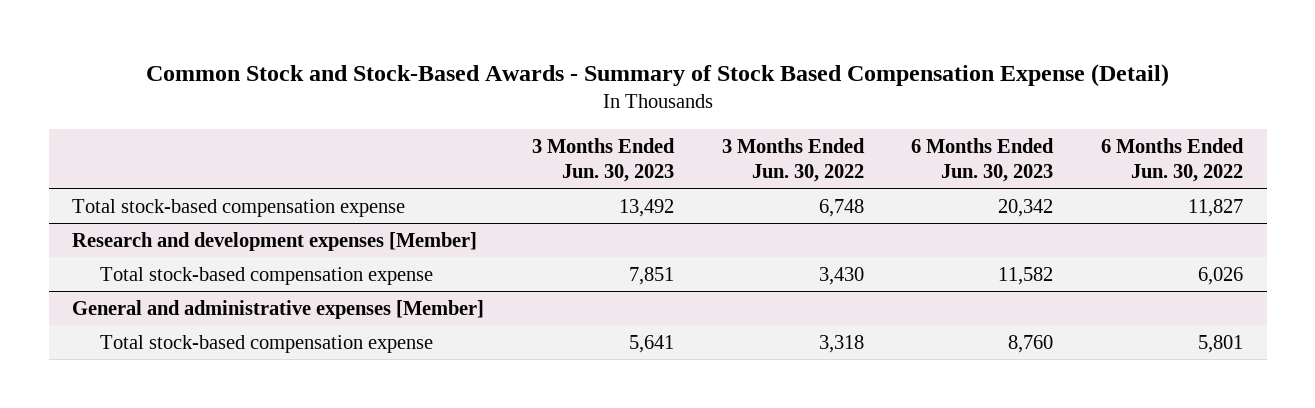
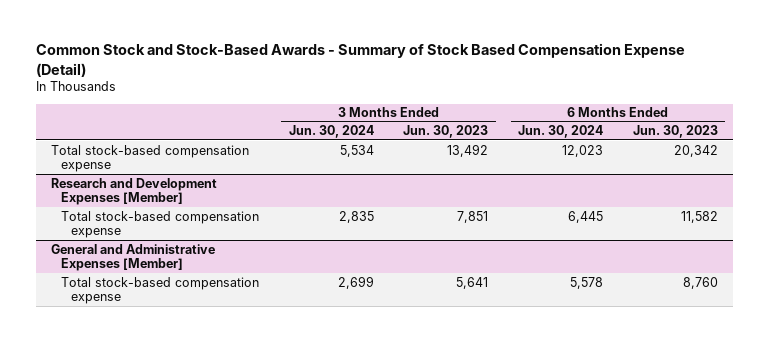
[721,137,865,183] 3 Months Ended Jun. 30, 2022 -> none
[1101,137,1245,183] 6 Months Ended Jun. 30, 2022 -> none
none -> [288,125,374,139] Jun. 30, 2024
none -> [518,125,604,139] Jun. 30, 2024
[72,231,478,251] Research and development expenses [Member] -> [50,177,217,206] Research and Development Expenses [Member]
[72,299,485,319] General and administrative expenses [Member] -> [50,243,215,272] General and Administrative Expenses [Member]

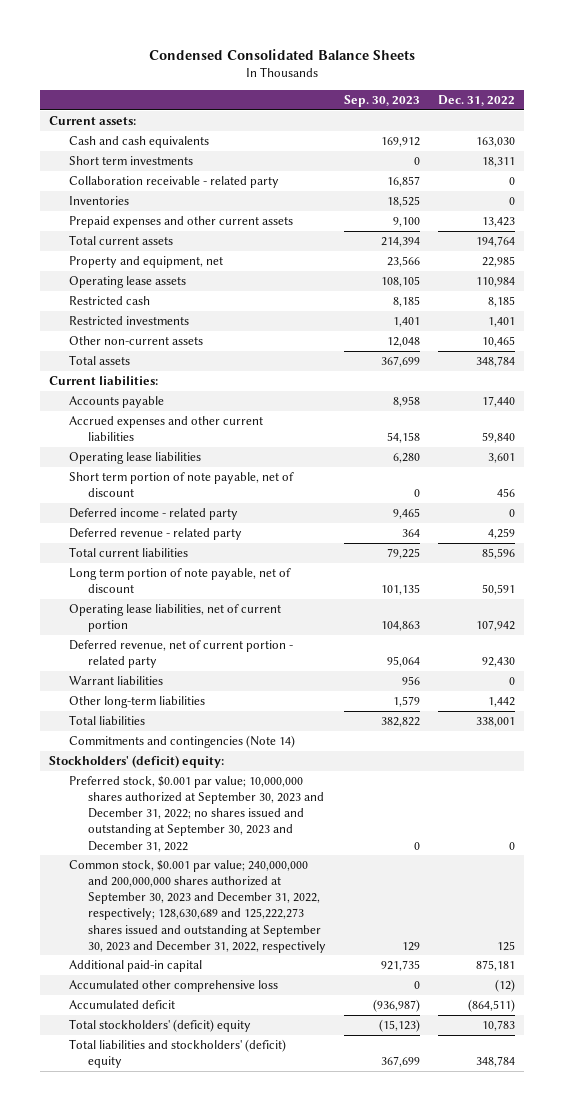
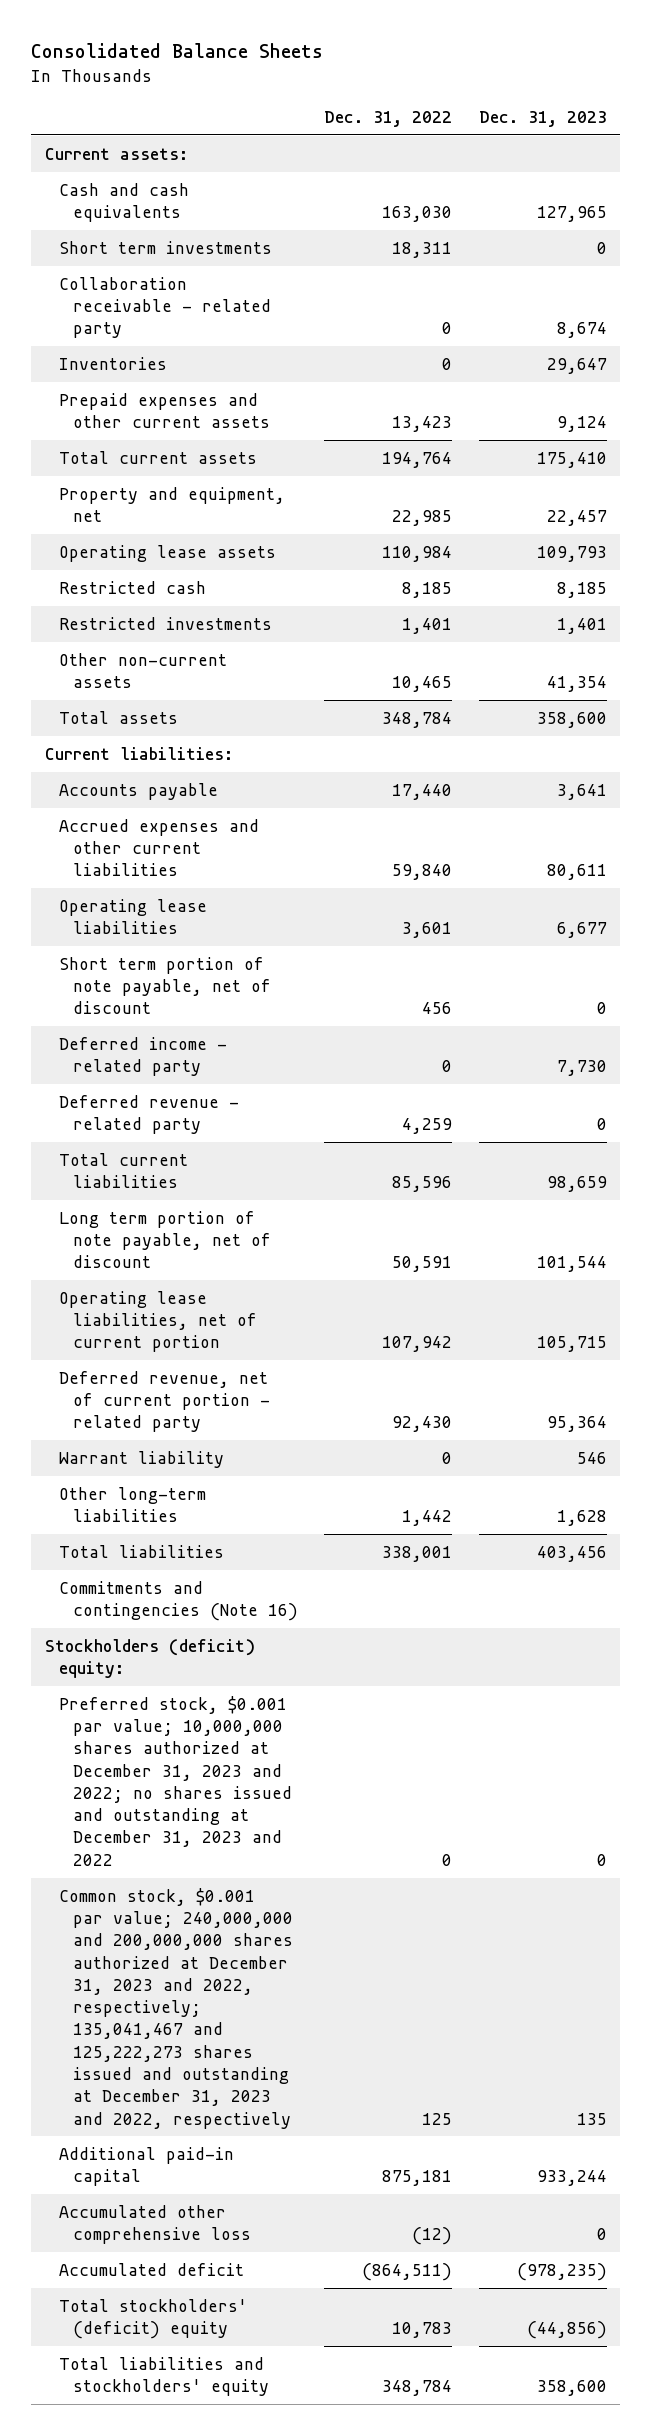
[149,49,416,61] Condensed Consolidated Balance Sheets -> [31,43,324,59] Consolidated Balance Sheets
[344,95,421,108] Sep. 30, 2023 -> none
none -> [478,110,607,127] Dec. 31, 2023
[68,675,163,685] Warrant liabilities -> [58,1450,224,1468] Warrant liability
[68,734,295,748] Commitments and contingencies (Note 14) -> [58,1580,298,1622] Commitments and contingencies (Note 16)
[49,754,225,768] Stockholders' (deficit) equity: -> [44,1638,255,1679] Stockholders (deficit) equity:
[68,775,324,852] Preferred stock, $0.001 par value; 10,000,000 shares authorized at September 30, 2023 and December 31, 2022; no shares issued and outstanding at September 30, 2023 and December 31, 2022 -> [58,1695,292,1866] Preferred stock, $0.001 par value; 10,000,000 shares authorized at December 31, 2023 and 2022; no shares issued and outstanding at December 31, 2023 and 2022
[68,859,326,953] Common stock, $0.001 par value; 240,000,000 and 200,000,000 shares authorized at September 30, 2023 and December 31, 2022, respectively; 128,630,689 and 125,222,273 shares issued and outstanding at September 30, 2023 and December 31, 2022, respectively -> [58,1887,293,2129] Common stock, $0.001 par value; 240,000,000 and 200,000,000 shares authorized at December 31, 2023 and 2022, respectively; 135,041,467 and 125,222,273 shares issued and outstanding at December 31, 2023 and 2022, respectively
[68,1038,286,1069] Total liabilities and stockholders' (deficit) equity -> [58,2356,269,2397] Total liabilities and stockholders' equity

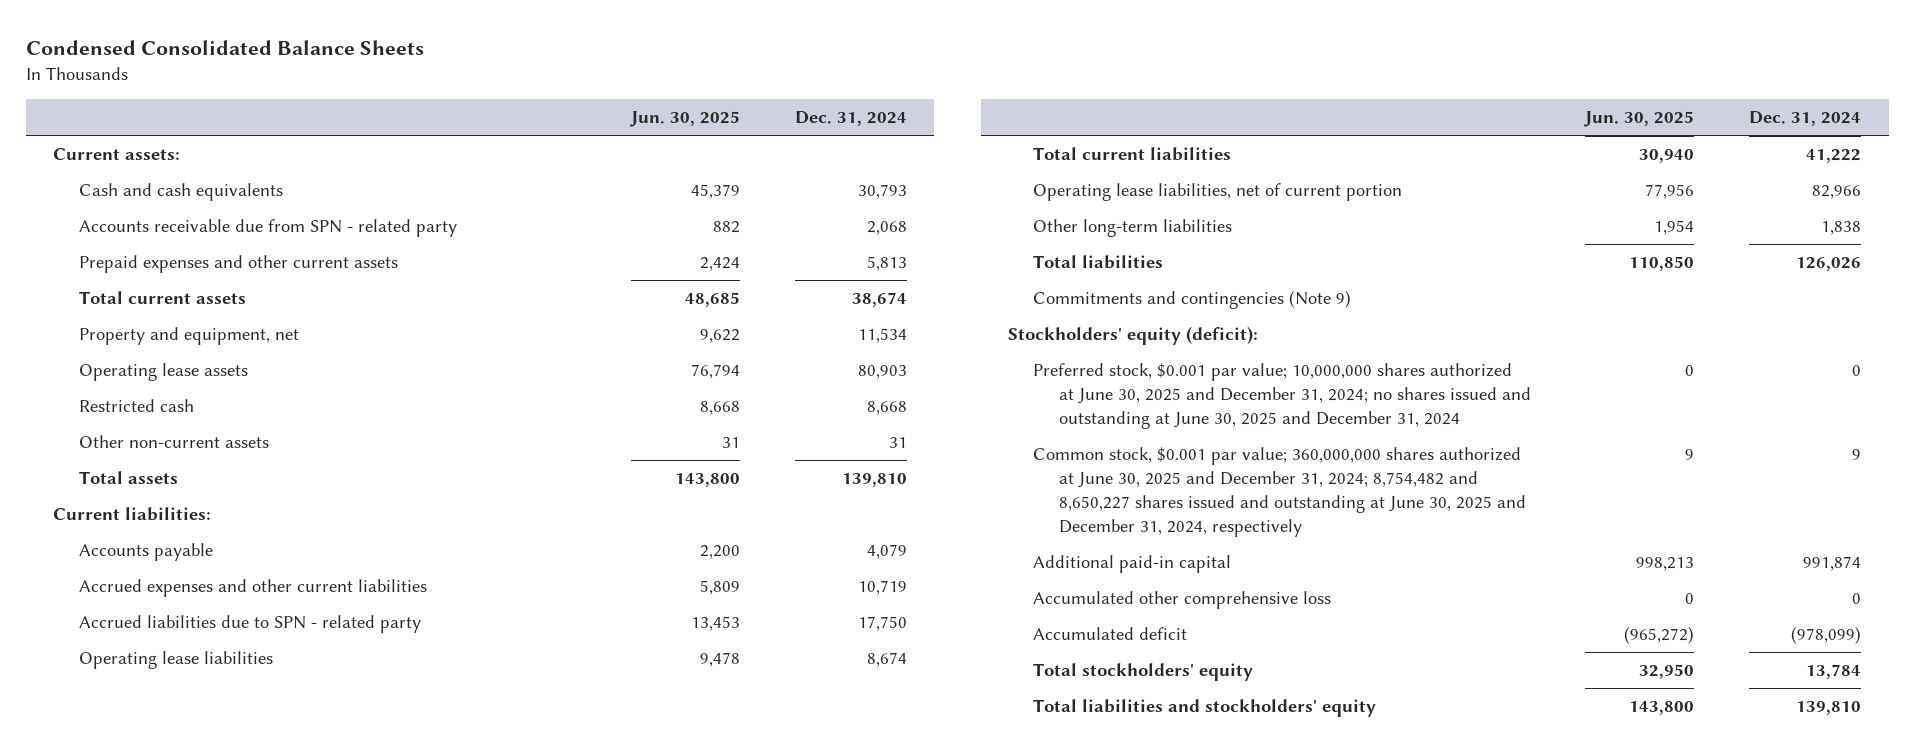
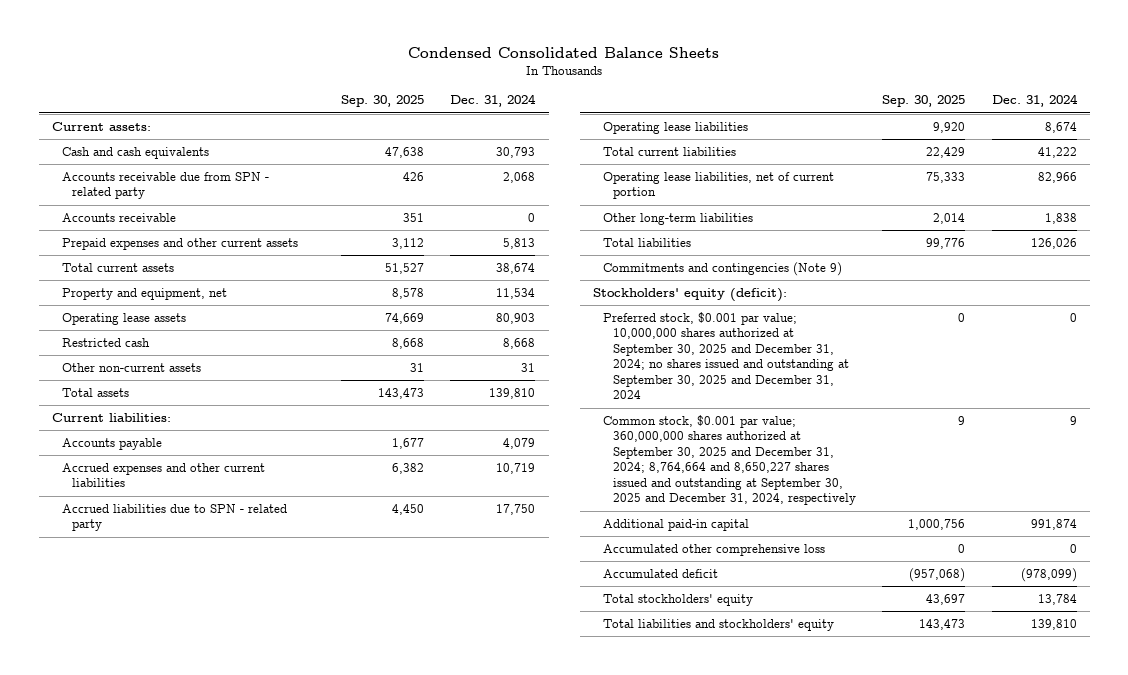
[629,110,740,127] Jun. 30, 2025 -> none
none -> [341,95,425,108] Sep. 30, 2025
none -> [61,212,176,222] Accounts receivable
[1033,363,1531,429] Preferred stock, $0.001 par value; 10,000,000 shares authorized at June 30, 2025 and December 31, 2024; no shares issued and outstanding at June 30, 2025 and December 31, 2024 -> [602,311,849,400] Preferred stock, $0.001 par value; 10,000,000 shares authorized at September 30, 2025 and December 31, 2024; no shares issued and outstanding at September 30, 2025 and December 31, 2024
[1033,447,1526,537] Common stock, $0.001 par value; 360,000,000 shares authorized at June 30, 2025 and December 31, 2024; 8,754,482 and 8,650,227 shares issued and outstanding at June 30, 2025 and December 31, 2024, respectively -> [602,414,856,506] Common stock, $0.001 par value; 360,000,000 shares authorized at September 30, 2025 and December 31, 2024; 8,764,664 and 8,650,227 shares issued and outstanding at September 30, 2025 and December 31, 2024, respectively

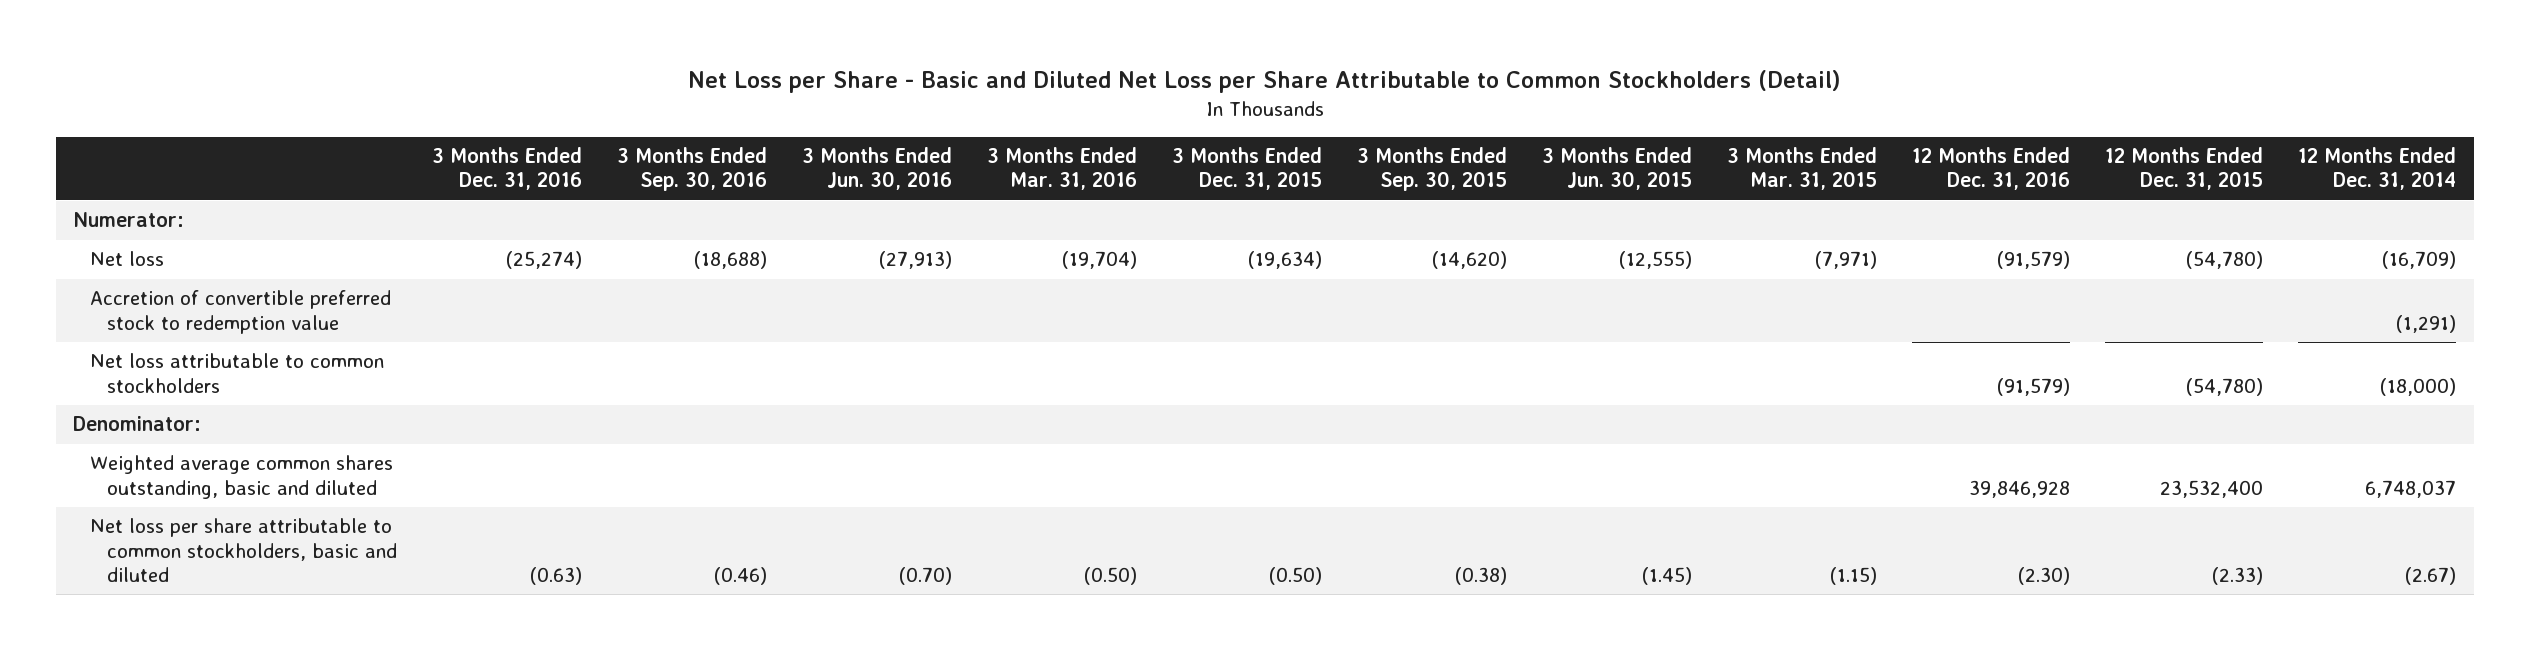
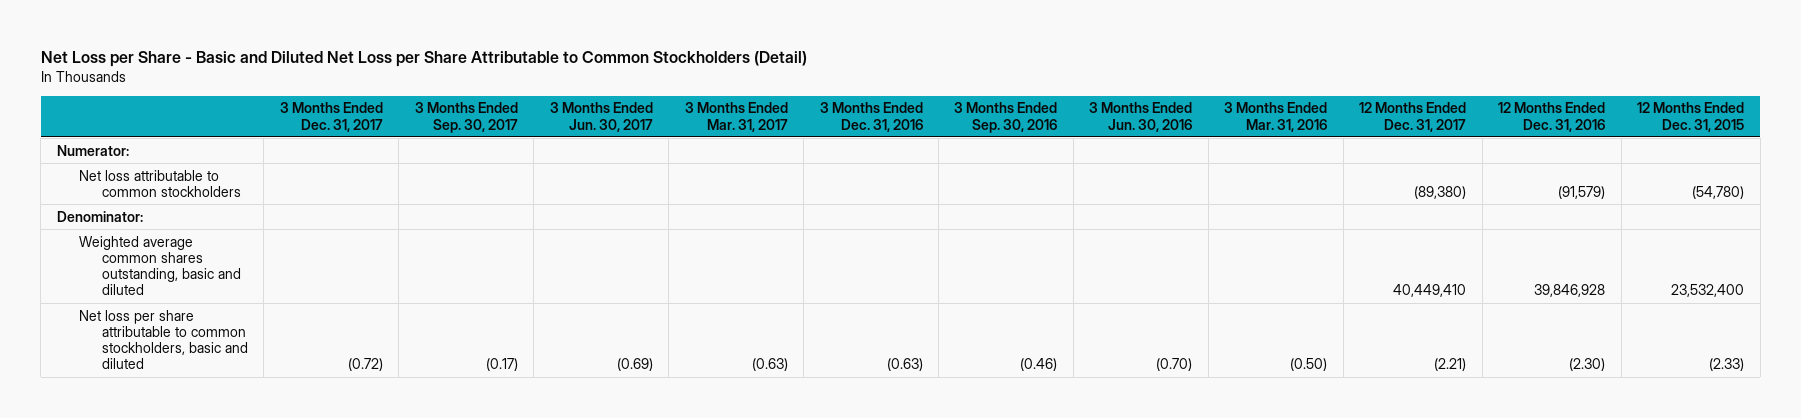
[1171,147,1322,191] 3 Months Ended Dec. 31, 2015 -> none
[1357,147,1508,192] 3 Months Ended Sep. 30, 2015 -> none
[1542,147,1693,191] 3 Months Ended Jun. 30, 2015 -> none
[1727,147,1878,191] 3 Months Ended Mar. 31, 2015 -> none
[2298,147,2457,191] 12 Months Ended Dec. 31, 2014 -> none
none -> [279,102,383,132] 3 Months Ended Dec. 31, 2017
none -> [414,102,518,133] 3 Months Ended Sep. 30, 2017
none -> [549,102,653,132] 3 Months Ended Jun. 30, 2017
none -> [684,102,788,132] 3 Months Ended Mar. 31, 2017
none -> [1359,102,1467,132] 12 Months Ended Dec. 31, 2017
[89,251,164,267] Net loss -> none
[89,290,391,334] Accretion of convertible preferred stock to redemption value -> none

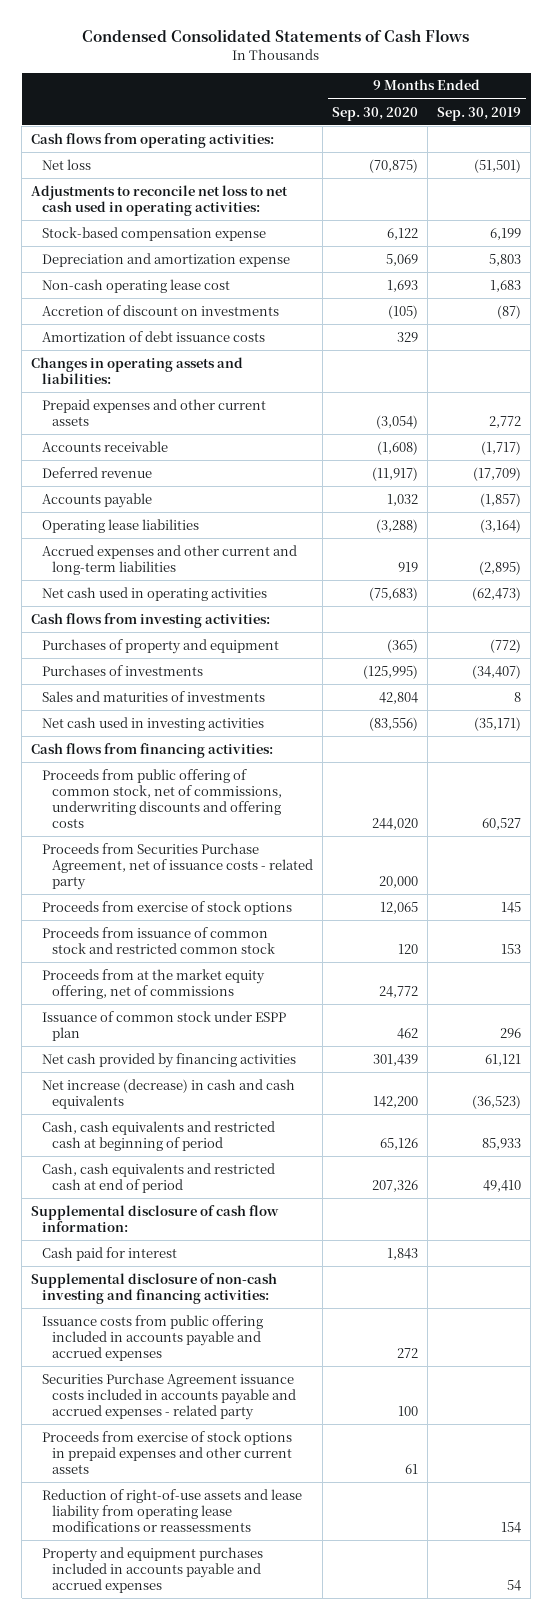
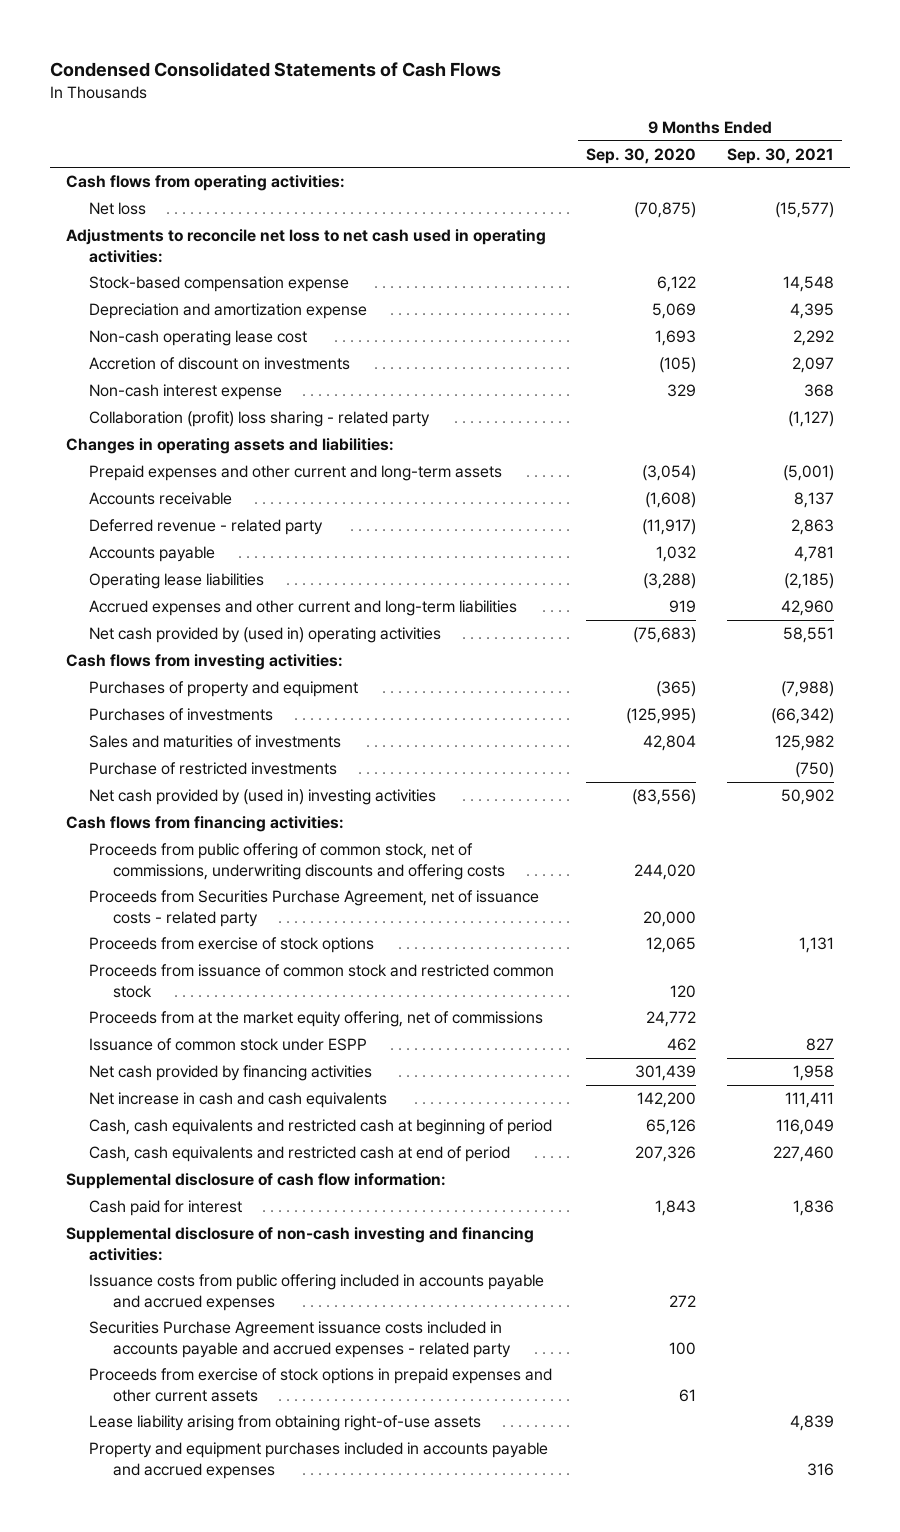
[437,106,522,121] Sep. 30, 2019 -> none
none -> [727,147,835,164] Sep. 30, 2021
[41,330,265,342] Amortization of debt issuance costs -> [89,384,283,401] Non-cash interest expense
none -> [89,411,431,428] Collaboration (profit) loss sharing - related party
[41,398,266,426] Prepaid expenses and other current assets -> [89,465,503,482] Prepaid expenses and other current and long-term assets
[41,466,152,478] Deferred revenue -> [89,519,324,536] Deferred revenue - related party
[41,586,267,601] Net cash used in operating activities -> [89,627,442,644] Net cash provided by (used in) operating activities
none -> [89,762,338,776] Purchase of restricted investments
[41,716,264,731] Net cash used in investing activities -> [89,789,437,806] Net cash provided by (used in) investing activities
[41,1010,286,1041] Issuance of common stock under ESPP plan -> [89,1038,368,1052] Issuance of common stock under ESPP
[41,1078,295,1109] Net increase (decrease) in cash and cash equivalents -> [89,1092,388,1109] Net increase in cash and cash equivalents
[41,1488,302,1532] Reduction of right-of-use assets and lease liability from operating lease modifications or reassessments -> [89,1415,482,1432] Lease liability arising from obtaining right-of-use assets

